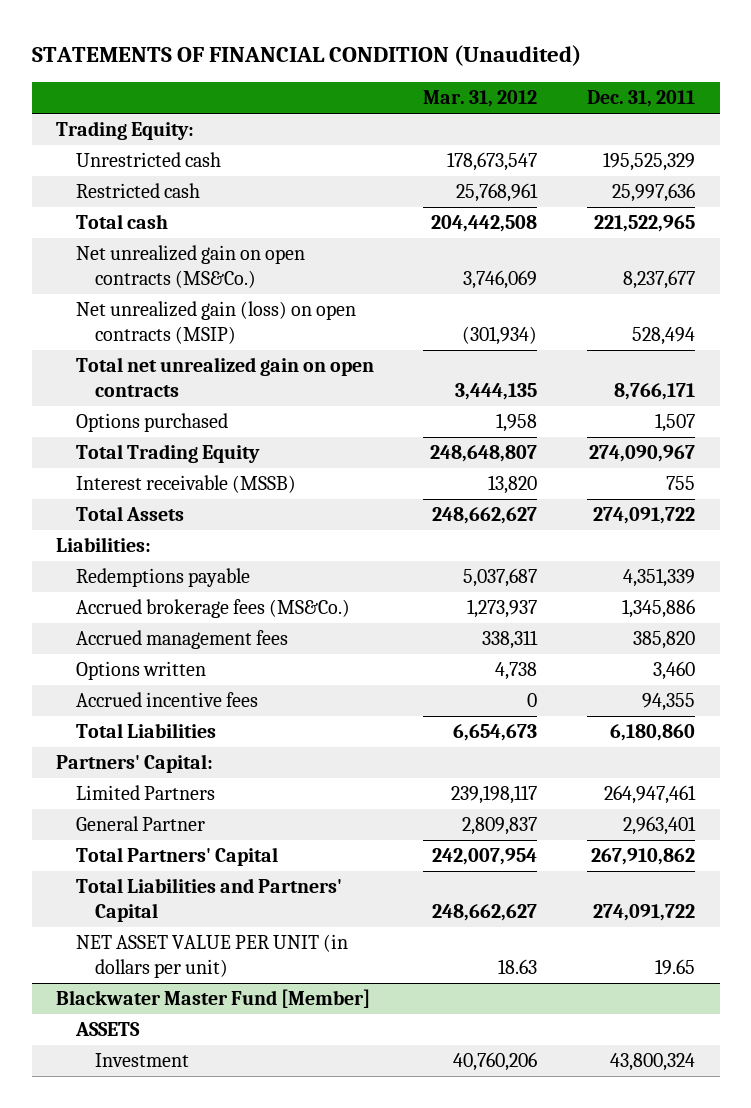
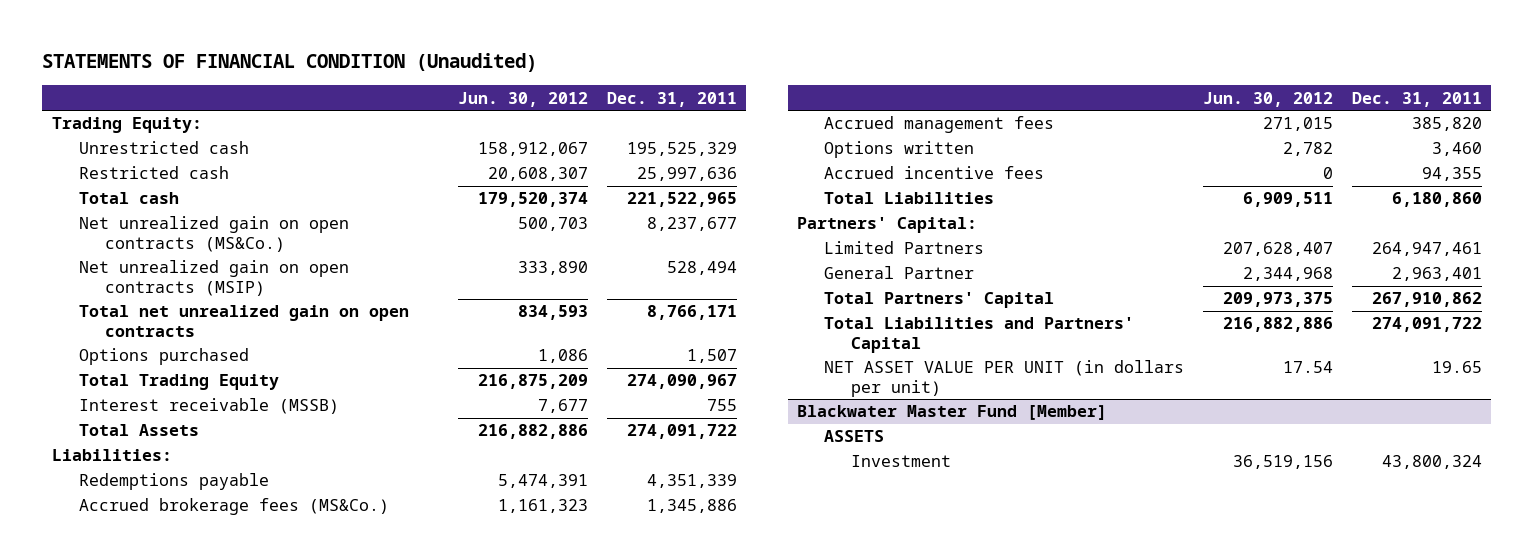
[423,90,538,108] Mar. 31, 2012 -> none
none -> [457,91,588,107] Jun. 30, 2012
[75,301,356,345] Net unrealized gain (loss) on open contracts (MSIP) -> [78,260,349,296] Net unrealized gain on open contracts (MSIP)

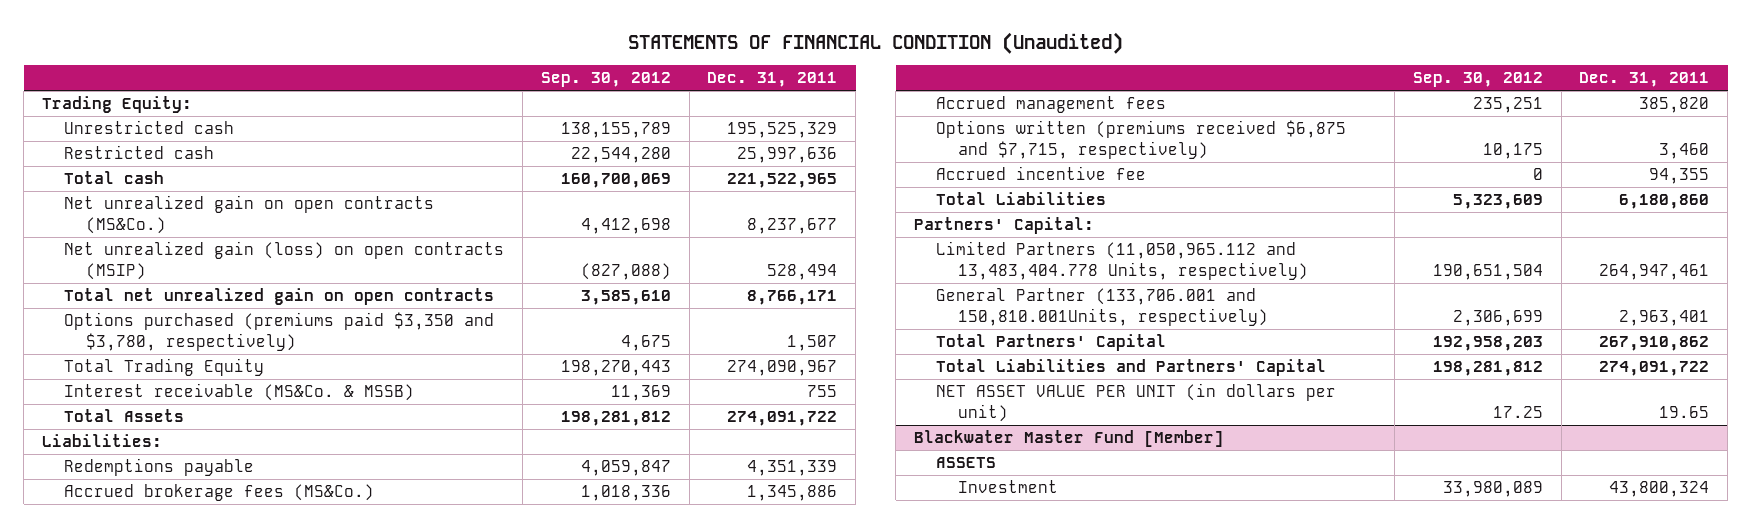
[457,91,588,107] Jun. 30, 2012 -> none
none -> [540,71,671,87] Sep. 30, 2012
[78,260,349,296] Net unrealized gain on open contracts (MSIP) -> [64,241,505,280] Net unrealized gain (loss) on open contracts (MSIP)
[78,348,249,366] Options purchased -> [64,312,495,351] Options purchased (premiums paid $3,350 and $3,780, respectively)
[78,398,339,415] Interest receivable (MSSB) -> [64,383,415,402] Interest receivable (MS&Co. & MSSB)
[823,141,974,159] Options written -> [935,120,1346,159] Options written (premiums received $6,875 and $7,715, respectively)
[823,166,1044,180] Accrued incentive fees -> [935,166,1146,181] Accrued incentive fee
[823,241,984,255] Limited Partners -> [935,241,1308,280] Limited Partners (11,050,965.112 and 13,483,404.778 Units, respectively)
[823,266,974,280] General Partner -> [935,288,1268,326] General Partner (133,706.001 and 150,810.001Units, respectively)

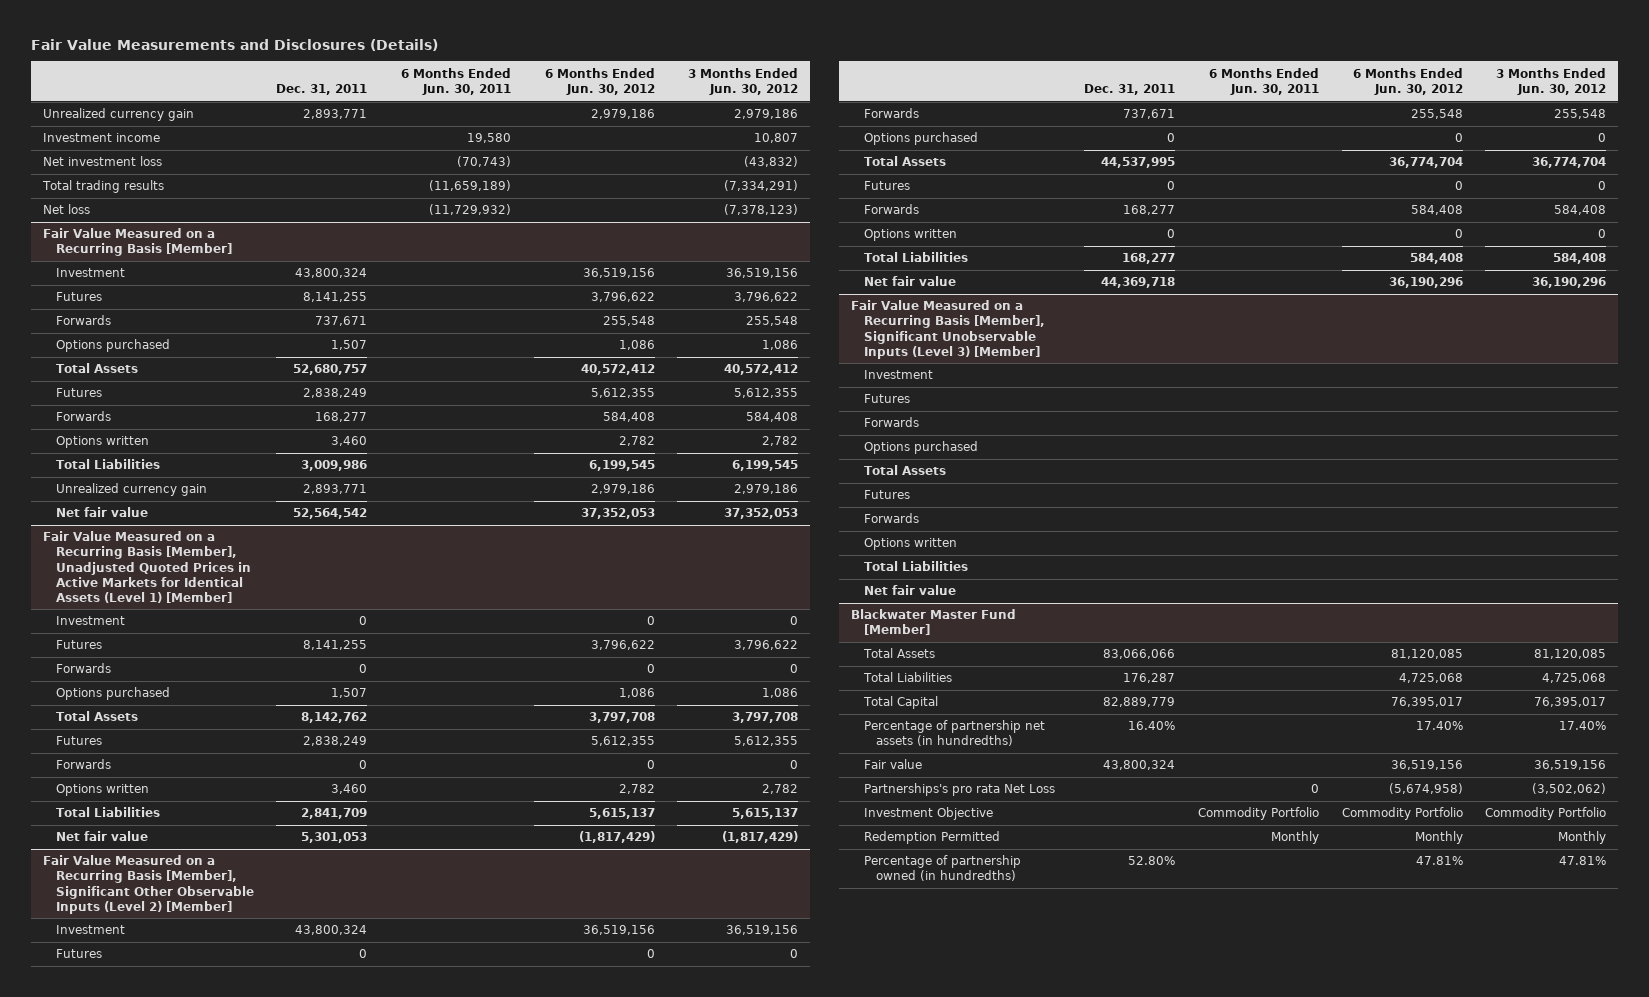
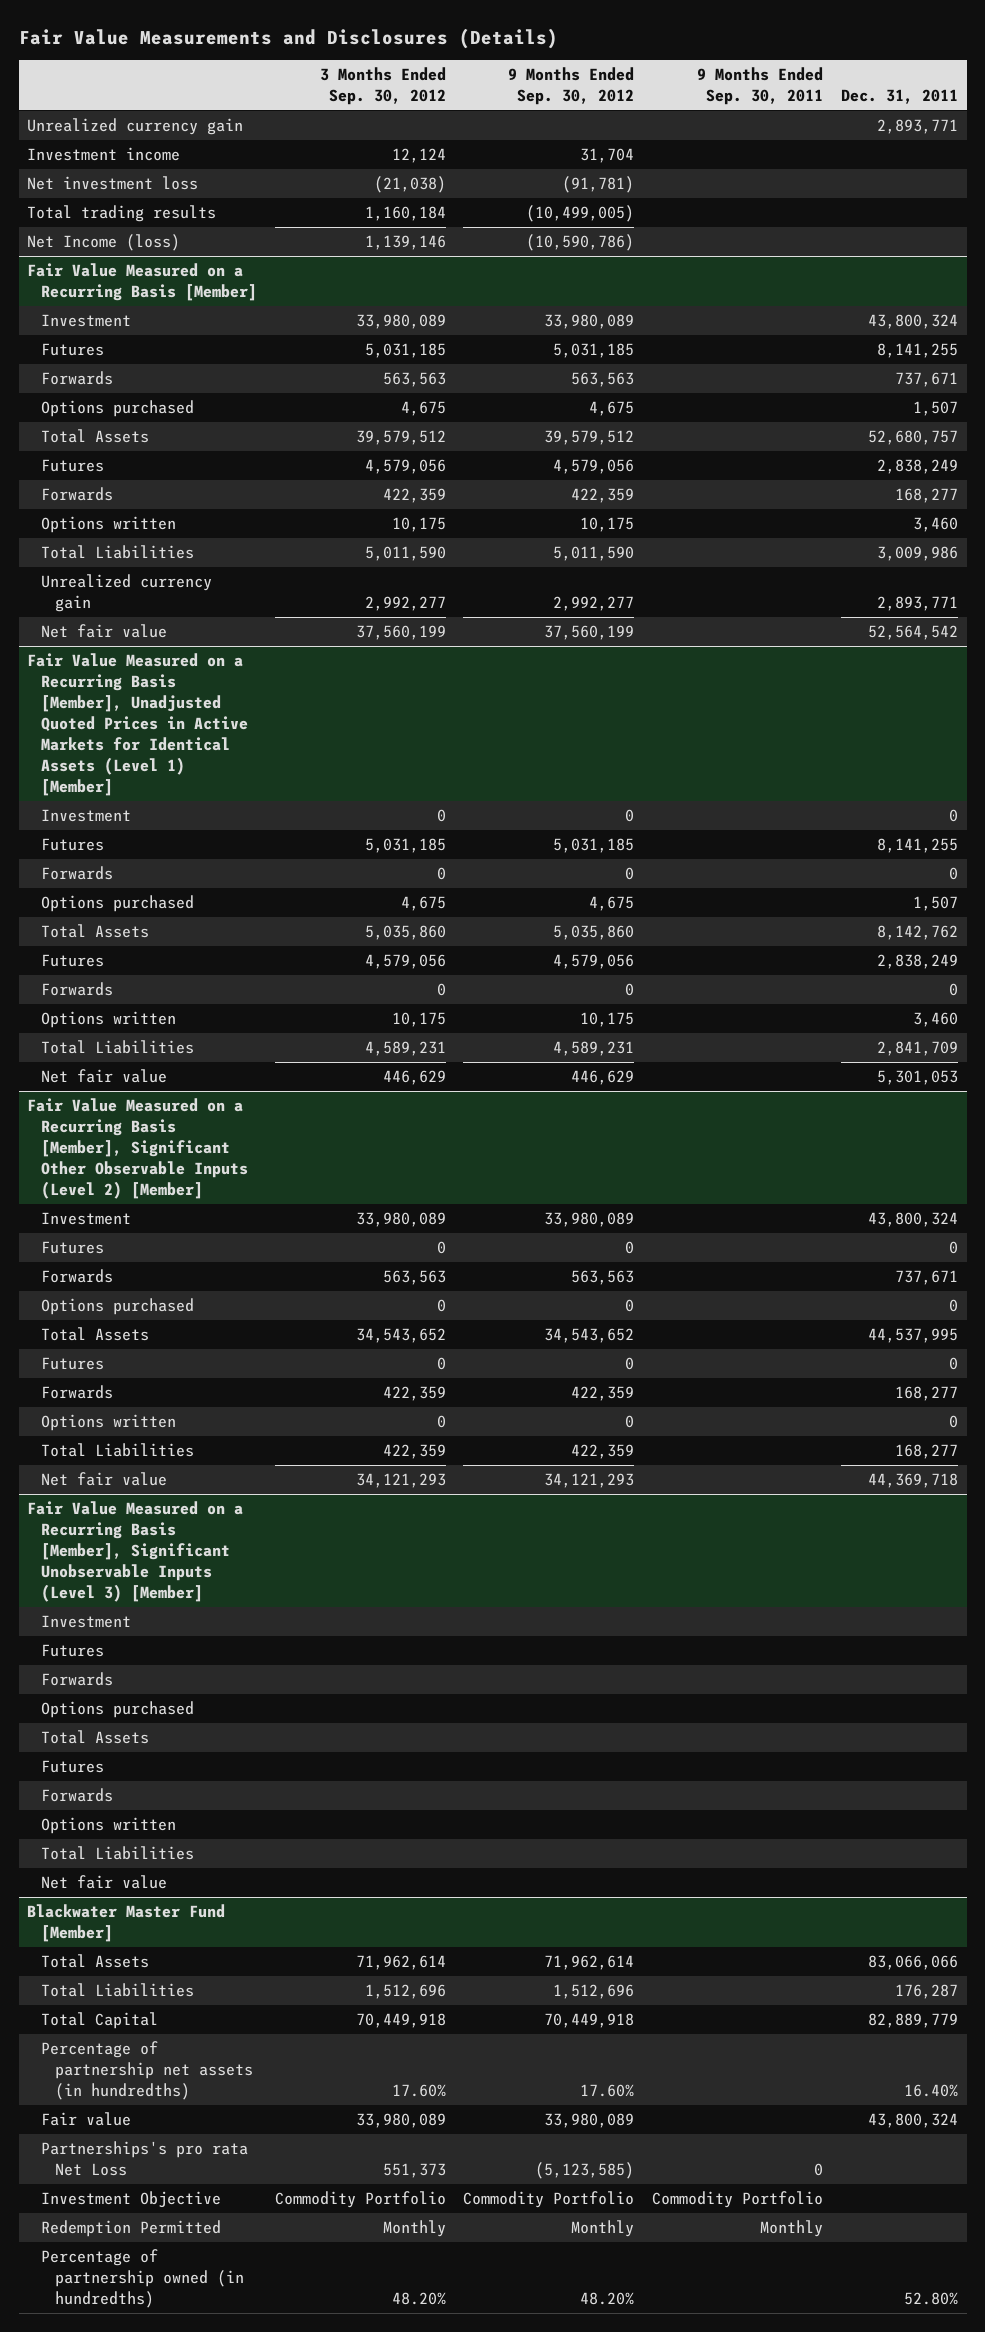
[401,67,512,95] 6 Months Ended Jun. 30, 2011 -> none
[544,67,655,95] 6 Months Ended Jun. 30, 2012 -> none
[688,67,799,95] 3 Months Ended Jun. 30, 2012 -> none
none -> [319,67,446,106] 3 Months Ended Sep. 30, 2012
none -> [508,67,635,106] 9 Months Ended Sep. 30, 2012
none -> [697,67,824,106] 9 Months Ended Sep. 30, 2011
[42,204,90,215] Net loss -> [27,234,181,252] Net Income (loss)

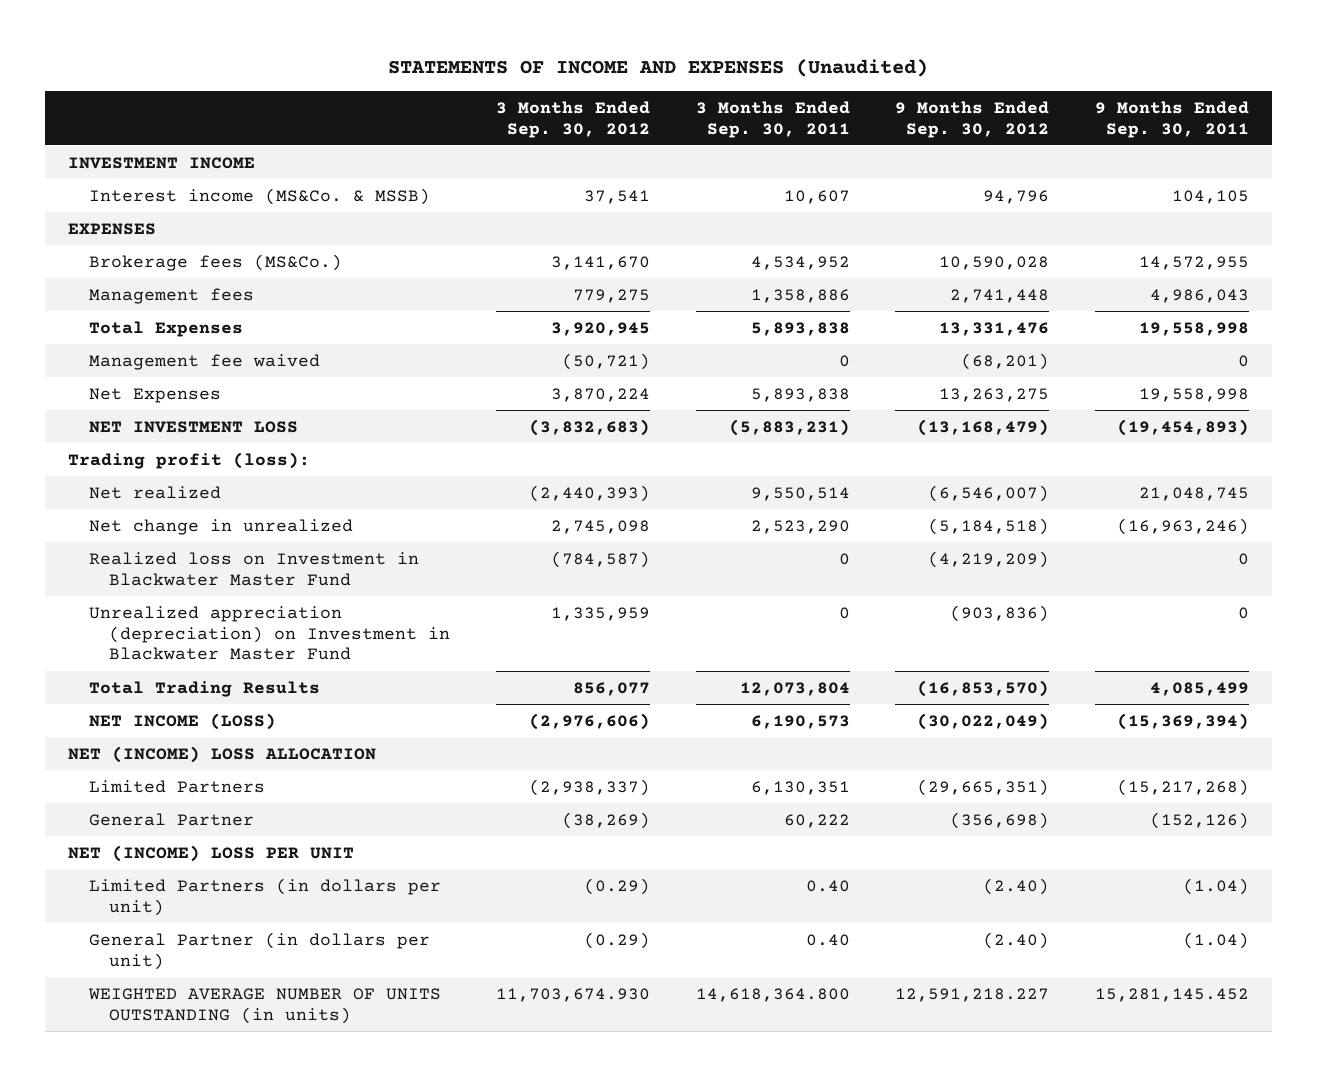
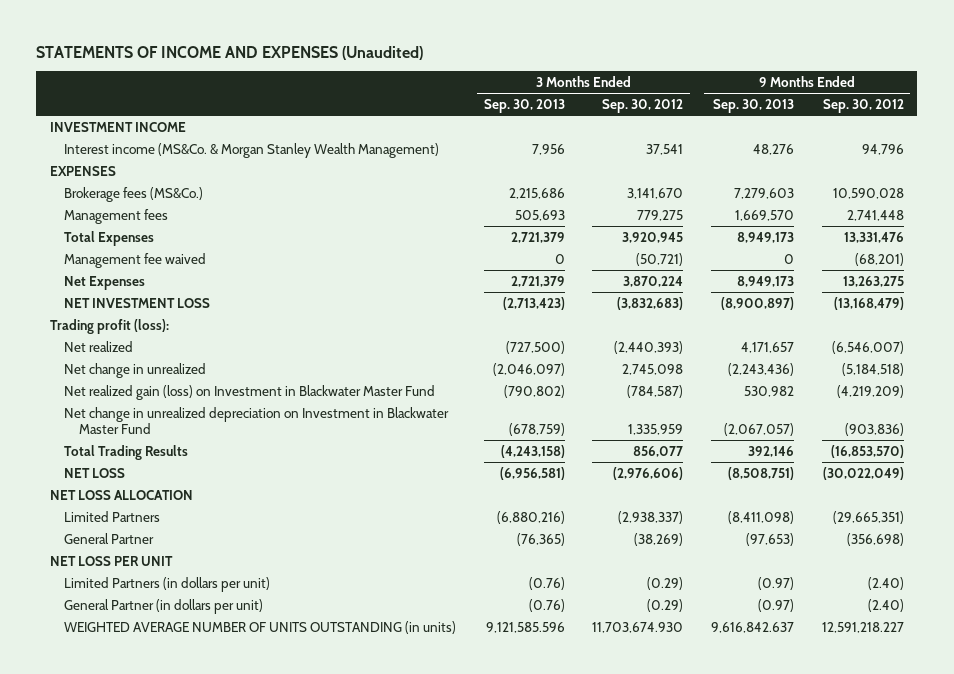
[695,100,850,138] 3 Months Ended Sep. 30, 2011 -> none
[1094,100,1249,138] 9 Months Ended Sep. 30, 2011 -> none
none -> [483,98,565,113] Sep. 30, 2013
none -> [712,98,794,113] Sep. 30, 2013
[88,187,430,205] Interest income (MS&Co. & MSSB) -> [64,142,440,158] Interest income (MS&Co. & Morgan Stanley Wealth Management)
[88,551,419,586] Realized loss on Investment in Blackwater Master Fund -> [64,384,436,400] Net realized gain (loss) on Investment in Blackwater Master Fund
[88,605,451,661] Unrealized appreciation (depreciation) on Investment in Blackwater Master Fund -> [64,406,450,434] Net change in unrealized depreciation on Investment in Blackwater Master Fund
[88,712,276,730] NET INCOME (LOSS) -> [64,467,126,478] NET LOSS
[68,745,377,763] NET (INCOME) LOSS ALLOCATION -> [50,489,194,500] NET LOSS ALLOCATION
[68,844,355,862] NET (INCOME) LOSS PER UNIT -> [50,555,174,566] NET LOSS PER UNIT

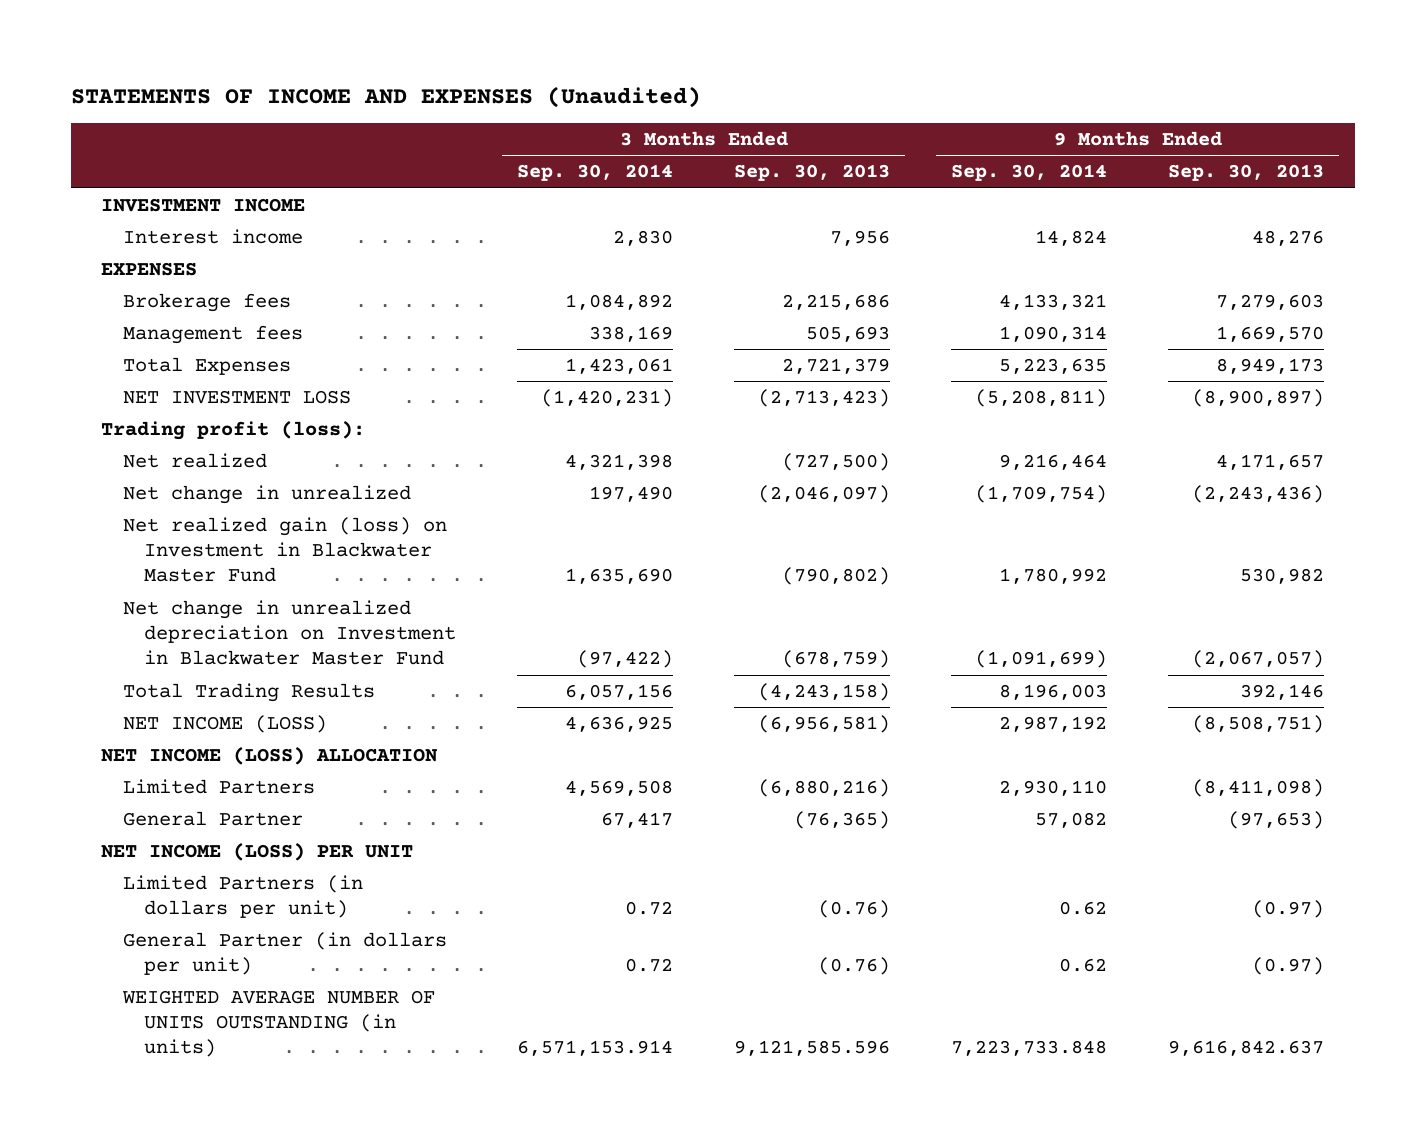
[602,98,684,113] Sep. 30, 2012 -> none
[822,98,904,113] Sep. 30, 2012 -> none
none -> [517,164,674,182] Sep. 30, 2014
none -> [951,164,1108,182] Sep. 30, 2014
[64,142,440,158] Interest income (MS&Co. & Morgan Stanley Wealth Management) -> [122,229,303,245] Interest income
[64,186,204,202] Brokerage fees (MS&Co.) -> [122,293,291,313] Brokerage fees
[64,252,207,268] Management fee waived -> none
[64,275,146,290] Net Expenses -> none
[64,467,126,478] NET LOSS -> [122,715,327,734] NET INCOME (LOSS)
[50,489,194,500] NET LOSS ALLOCATION -> [101,747,438,766] NET INCOME (LOSS) ALLOCATION
[50,555,174,566] NET LOSS PER UNIT -> [101,843,414,862] NET INCOME (LOSS) PER UNIT

